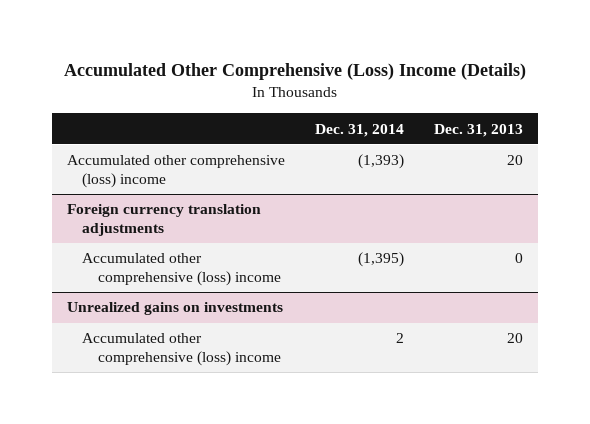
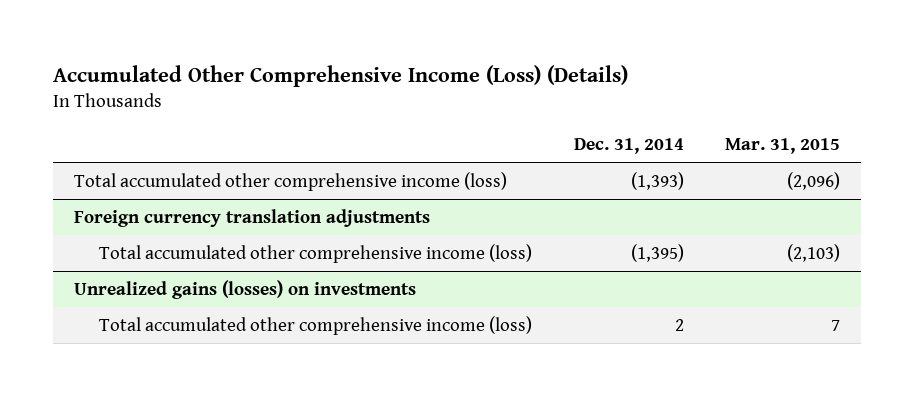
[63,63,526,81] Accumulated Other Comprehensive (Loss) Income (Details) -> [53,64,629,87] Accumulated Other Comprehensive Income (Loss) (Details)
[433,123,523,137] Dec. 31, 2013 -> none
none -> [725,137,841,154] Mar. 31, 2015
[66,155,285,189] Accumulated other comprehensive (loss) income -> [73,172,507,192] Total accumulated other comprehensive income (loss)
[82,253,281,287] Accumulated other comprehensive (loss) income -> [99,244,533,264] Total accumulated other comprehensive income (loss)
[66,302,283,316] Unrealized gains on investments -> [73,280,416,300] Unrealized gains (losses) on investments
[82,333,281,367] Accumulated other comprehensive (loss) income -> [99,316,533,336] Total accumulated other comprehensive income (loss)

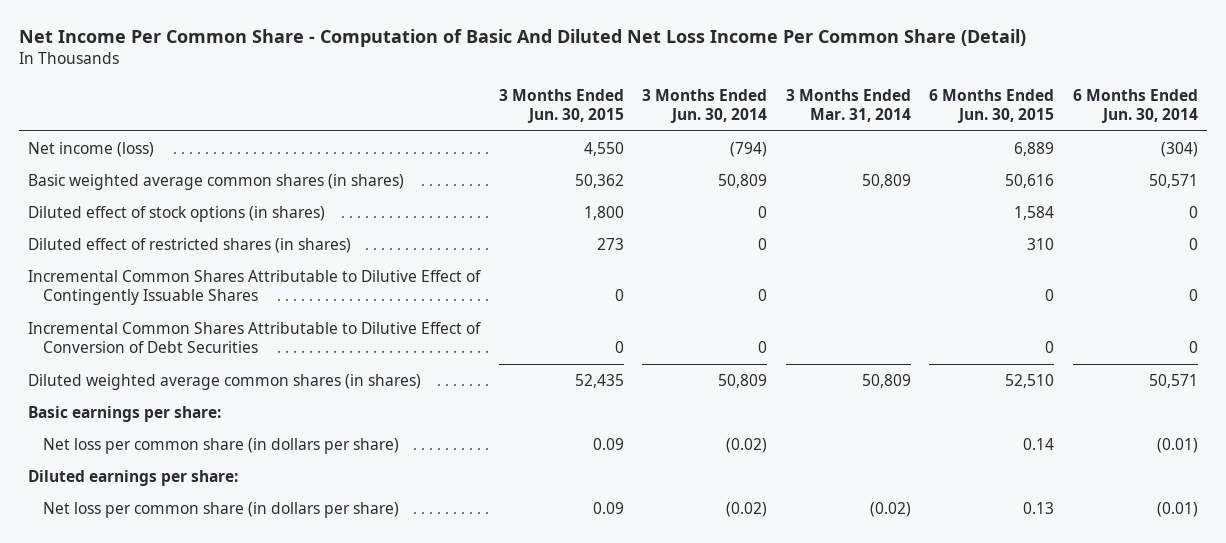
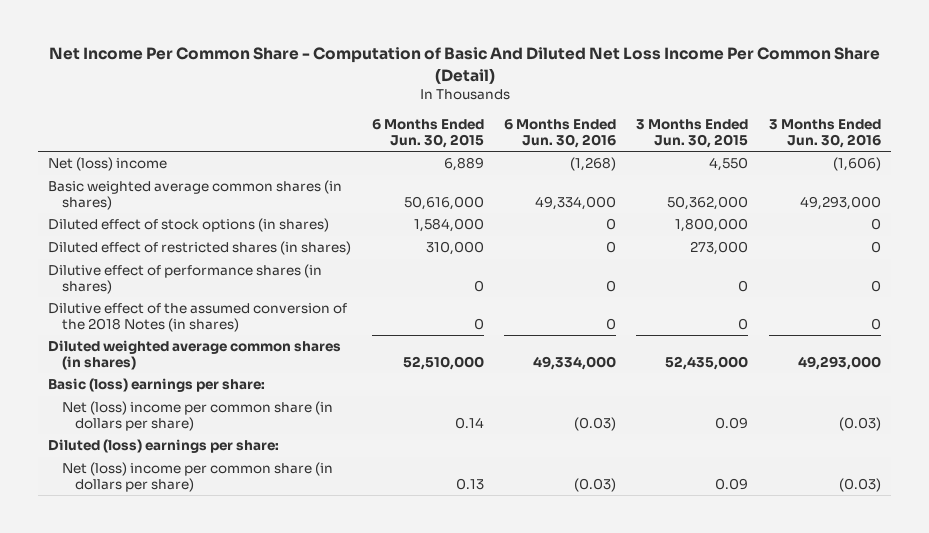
[642,88,768,124] 3 Months Ended Jun. 30, 2014 -> none
[785,88,911,123] 3 Months Ended Mar. 31, 2014 -> none
[1073,88,1199,124] 6 Months Ended Jun. 30, 2014 -> none
none -> [504,118,617,148] 6 Months Ended Jun. 30, 2016
none -> [768,118,881,148] 3 Months Ended Jun. 30, 2016
[27,141,154,157] Net income (loss) -> [48,157,168,172] Net (loss) income
[574,173,624,188] 50,362 -> [667,196,749,211] 50,362,000
[1005,173,1055,188] 50,616 -> [403,196,484,211] 50,616,000
[583,205,624,220] 1,800 -> [675,218,749,233] 1,800,000
[1014,205,1055,220] 1,584 -> [413,218,484,233] 1,584,000
[596,237,624,250] 273 -> [690,241,749,256] 273,000
[1027,237,1055,250] 310 -> [425,241,484,256] 310,000
[27,269,481,306] Incremental Common Shares Attributable to Dilutive Effect of Contingently Issuable Shares -> [48,264,323,295] Dilutive effect of performance shares (in shares)
[27,321,481,354] Incremental Common Shares Attributable to Dilutive Effect of Conversion of Debt Securities -> [48,303,348,333] Dilutive effect of the assumed conversion of the 2018 Notes (in shares)
[574,373,624,388] 52,435 -> [665,356,749,371] 52,435,000
[1005,373,1055,388] 52,510 -> [402,356,484,371] 52,510,000
[27,405,221,422] Basic earnings per share: -> [48,378,266,393] Basic (loss) earnings per share:
[42,437,399,454] Net loss per common share (in dollars per share) -> [61,401,333,432] Net (loss) income per common share (in dollars per share)
[27,469,238,486] Diluted earnings per share: -> [48,439,280,454] Diluted (loss) earnings per share:
[42,501,399,518] Net loss per common share (in dollars per share) -> [61,462,333,493] Net (loss) income per common share (in dollars per share)

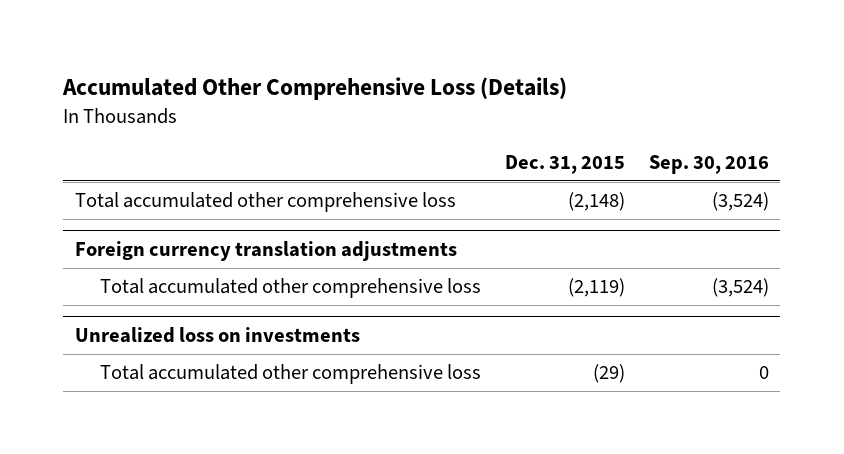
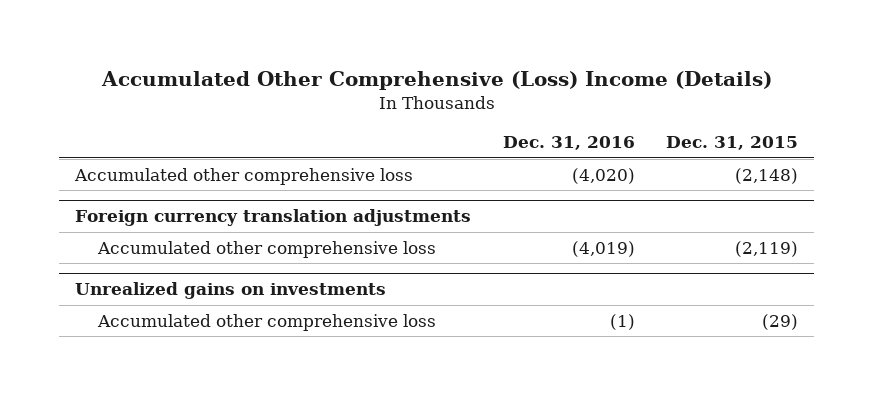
[62,77,568,101] Accumulated Other Comprehensive Loss (Details) -> [100,70,772,90] Accumulated Other Comprehensive (Loss) Income (Details)
[648,154,769,174] Sep. 30, 2016 -> none
none -> [502,136,635,151] Dec. 31, 2016
[75,192,457,213] Total accumulated other comprehensive loss -> [73,167,413,185] Accumulated other comprehensive loss
[99,278,481,299] Total accumulated other comprehensive loss -> [96,240,436,258] Accumulated other comprehensive loss
[75,327,361,344] Unrealized loss on investments -> [74,282,386,300] Unrealized gains on investments
[99,364,481,385] Total accumulated other comprehensive loss -> [96,313,436,331] Accumulated other comprehensive loss

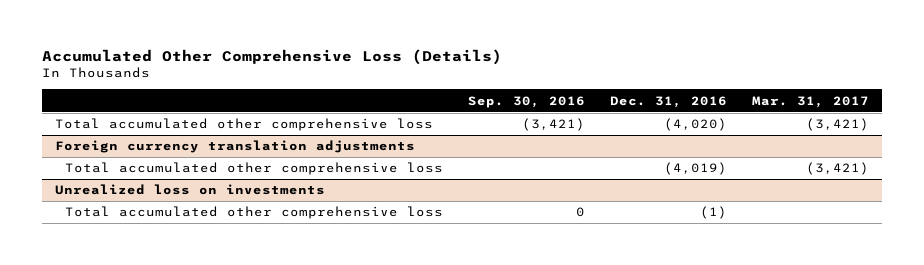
[100,70,772,90] Accumulated Other Comprehensive (Loss) Income (Details) -> [42,48,503,65] Accumulated Other Comprehensive Loss (Details)
[666,136,799,151] Dec. 31, 2015 -> none
none -> [467,95,585,108] Sep. 30, 2016
none -> [752,95,870,108] Mar. 31, 2017
[73,167,413,185] Accumulated other comprehensive loss -> [54,118,433,132] Total accumulated other comprehensive loss
[96,240,436,258] Accumulated other comprehensive loss -> [64,162,443,176] Total accumulated other comprehensive loss
[74,282,386,300] Unrealized gains on investments -> [54,184,325,196] Unrealized loss on investments
[96,313,436,331] Accumulated other comprehensive loss -> [64,206,443,220] Total accumulated other comprehensive loss

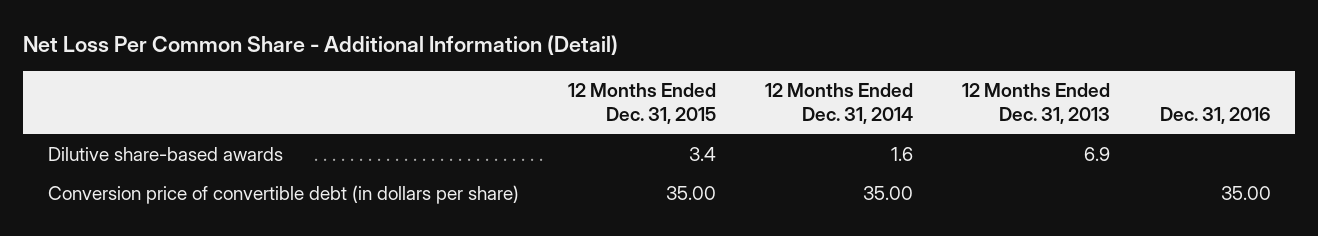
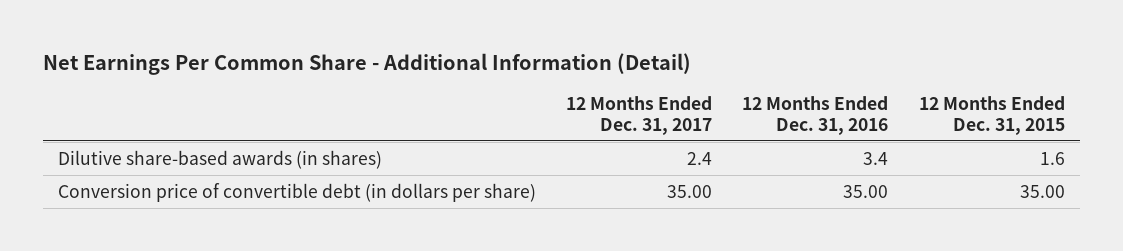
[23,35,619,56] Net Loss Per Common Share - Additional Information (Detail) -> [42,52,691,75] Net Earnings Per Common Share - Additional Information (Detail)
[765,83,914,125] 12 Months Ended Dec. 31, 2014 -> none
[962,83,1111,125] 12 Months Ended Dec. 31, 2013 -> none
[1159,107,1271,125] Dec. 31, 2016 -> none
none -> [566,95,713,135] 12 Months Ended Dec. 31, 2017
none -> [742,95,889,135] 12 Months Ended Dec. 31, 2016
[47,147,283,162] Dilutive share-based awards -> [58,149,383,169] Dilutive share-based awards (in shares)
[688,147,716,162] 3.4 -> [1039,151,1065,165] 1.6

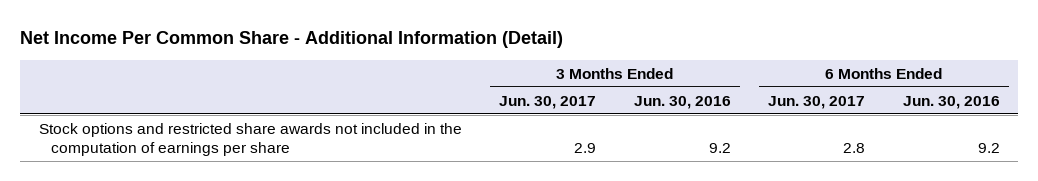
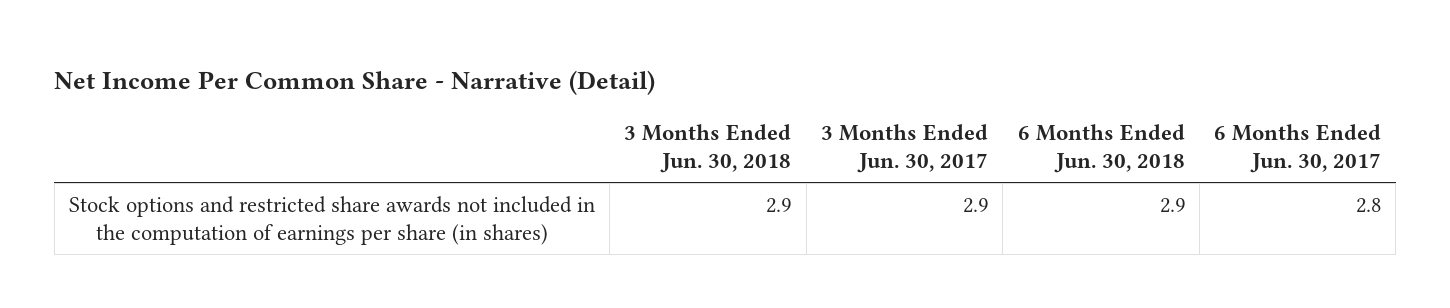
[19,31,563,49] Net Income Per Common Share - Additional Information (Detail) -> [54,69,656,95] Net Income Per Common Share - Narrative (Detail)
[633,95,731,109] Jun. 30, 2016 -> none
[902,95,1000,109] Jun. 30, 2016 -> none
none -> [624,124,792,174] 3 Months Ended Jun. 30, 2018
none -> [1017,124,1185,174] 6 Months Ended Jun. 30, 2018
[38,122,462,157] Stock options and restricted share awards not included in the computation of earnings per share -> [68,195,595,245] Stock options and restricted share awards not included in the computation of earnings per share (in shares)

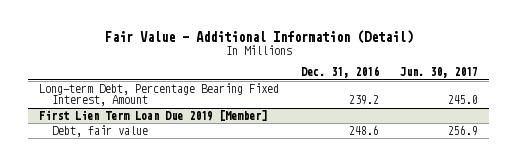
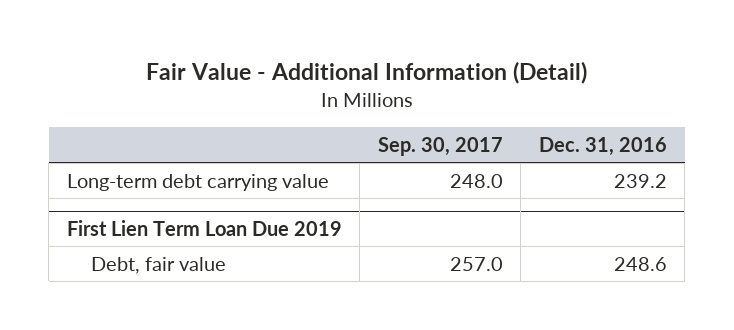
[400,67,479,79] Jun. 30, 2017 -> none
none -> [377,137,503,157] Sep. 30, 2017
[38,83,279,107] Long-term Debt, Percentage Bearing Fixed Interest, Amount -> [66,173,329,191] Long-term debt carrying value
[38,110,267,122] First Lien Term Loan Due 2019 [Member] -> [66,219,342,236] First Lien Term Loan Due 2019

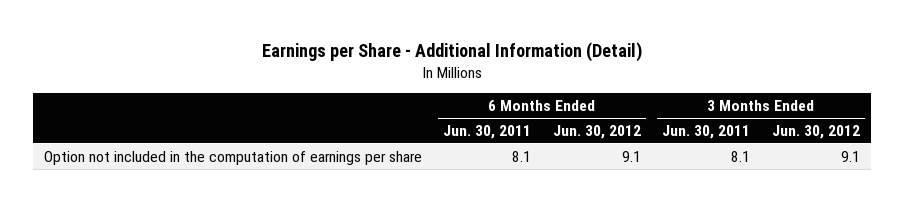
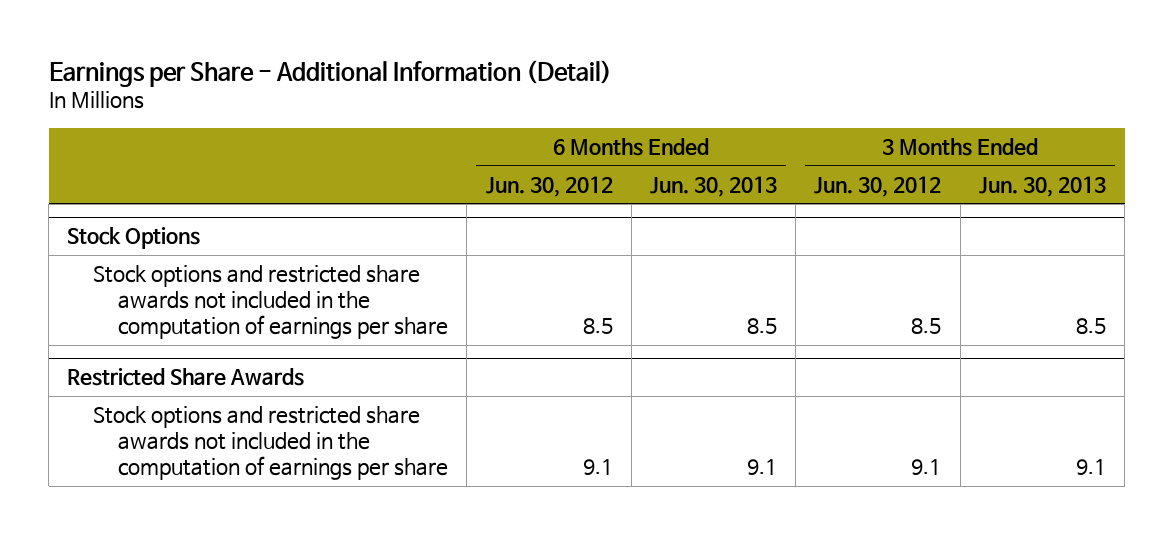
[443,124,532,139] Jun. 30, 2011 -> none
[662,124,751,139] Jun. 30, 2011 -> none
none -> [649,175,777,197] Jun. 30, 2013
none -> [978,175,1106,197] Jun. 30, 2013
none -> [67,227,201,250] Stock Options
[43,150,422,165] Option not included in the computation of earnings per share -> [92,265,449,340] Stock options and restricted share awards not included in the computation of earnings per share
[621,150,641,162] 9.1 -> [582,318,613,335] 8.5
[840,150,860,162] 9.1 -> [911,318,942,335] 8.5
none -> [67,368,305,387] Restricted Share Awards
none -> [92,406,449,481] Stock options and restricted share awards not included in the computation of earnings per share

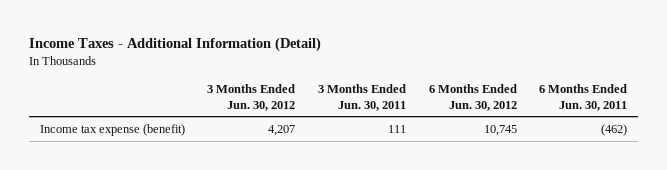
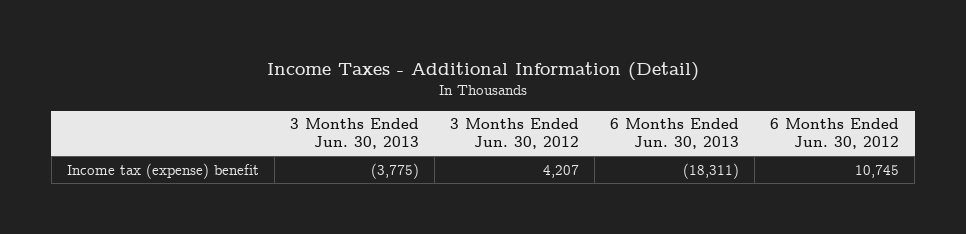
[317,84,406,111] 3 Months Ended Jun. 30, 2011 -> none
[539,84,628,111] 6 Months Ended Jun. 30, 2011 -> none
none -> [289,118,419,150] 3 Months Ended Jun. 30, 2013
none -> [610,118,740,150] 6 Months Ended Jun. 30, 2013
[39,123,185,136] Income tax expense (benefit) -> [66,162,259,179] Income tax (expense) benefit

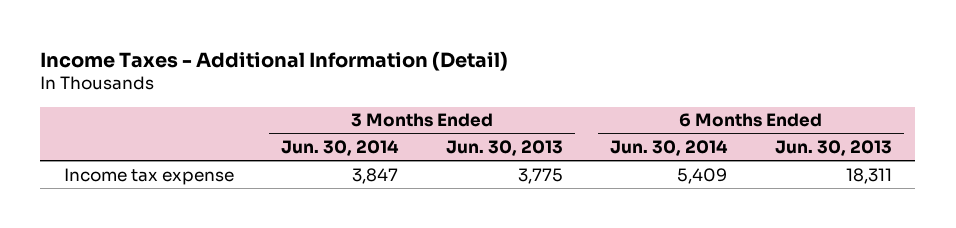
[450,118,580,150] 3 Months Ended Jun. 30, 2012 -> none
[770,118,900,150] 6 Months Ended Jun. 30, 2012 -> none
none -> [281,140,400,157] Jun. 30, 2014
none -> [610,140,729,157] Jun. 30, 2014
[66,162,259,179] Income tax (expense) benefit -> [63,167,234,185] Income tax expense
[370,162,419,179] (3,775) -> [517,167,563,184] 3,775
[683,162,740,179] (18,311) -> [845,167,892,184] 18,311

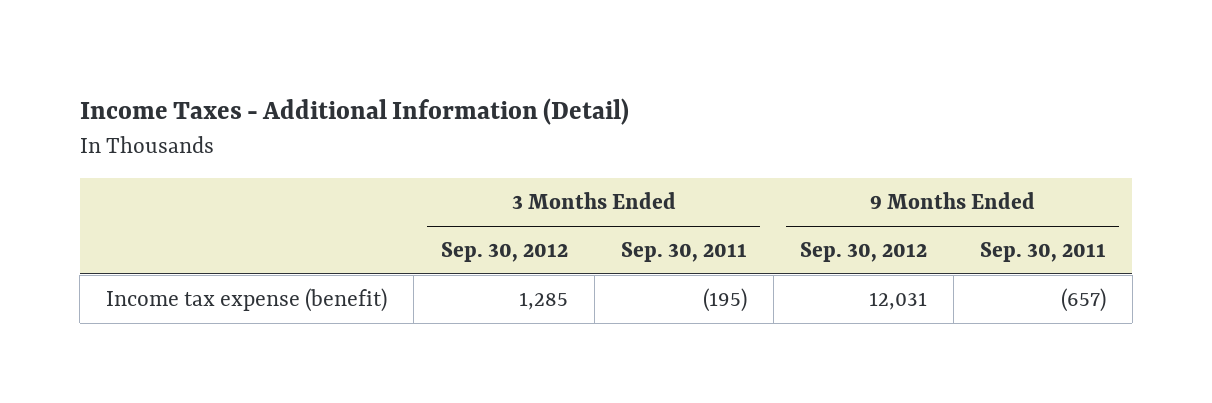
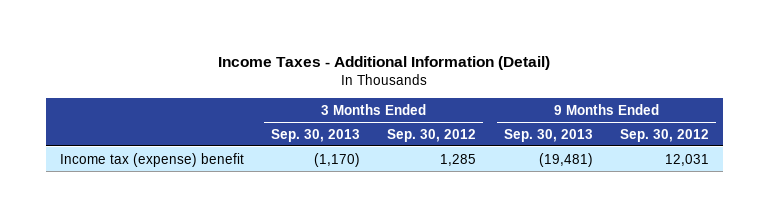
[620,242,747,263] Sep. 30, 2011 -> none
[979,242,1106,263] Sep. 30, 2011 -> none
none -> [271,128,361,142] Sep. 30, 2013
none -> [503,128,593,142] Sep. 30, 2013
[106,288,388,313] Income tax expense (benefit) -> [59,152,244,167] Income tax (expense) benefit

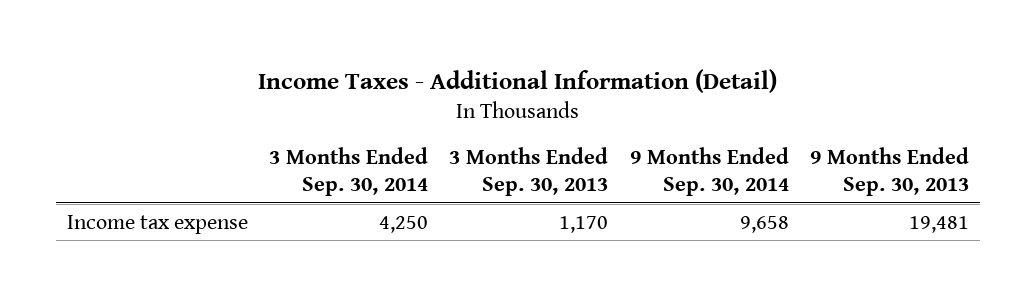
[387,128,477,142] Sep. 30, 2012 -> none
[620,128,710,142] Sep. 30, 2012 -> none
none -> [269,146,429,197] 3 Months Ended Sep. 30, 2014
none -> [629,146,789,197] 9 Months Ended Sep. 30, 2014
[59,152,244,167] Income tax (expense) benefit -> [66,214,248,234] Income tax expense
[314,152,361,167] (1,170) -> [559,215,609,233] 1,170
[538,152,593,167] (19,481) -> [909,215,970,233] 19,481

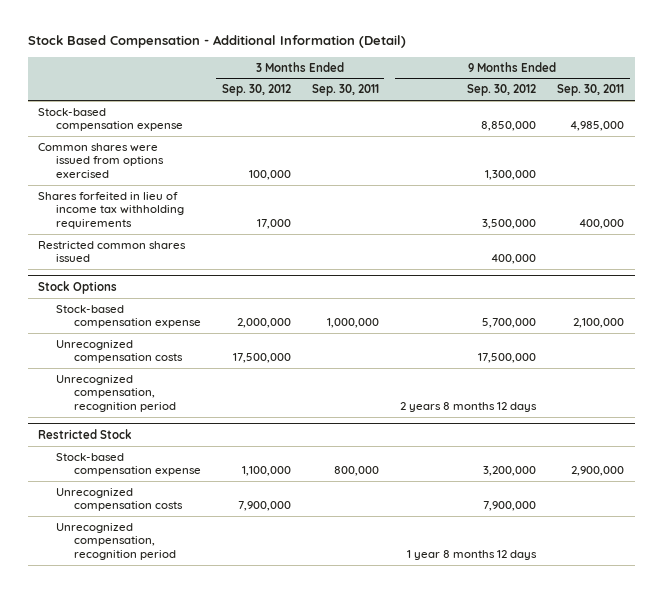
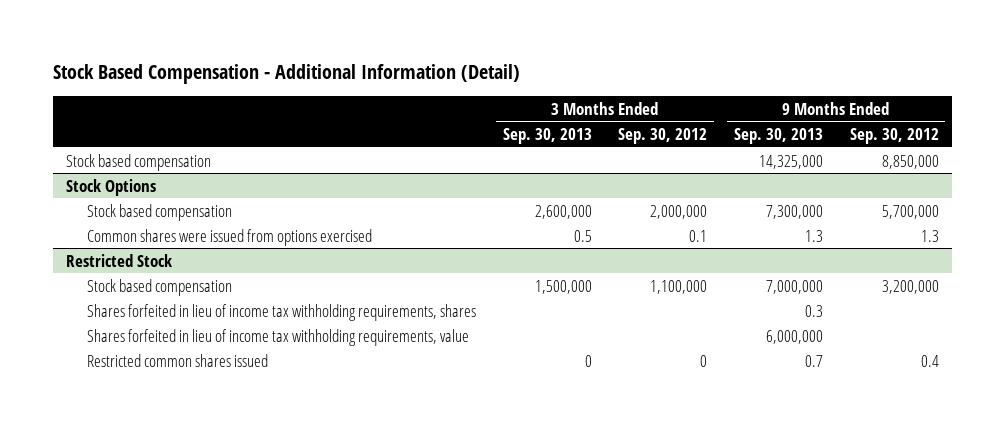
[311,84,379,97] Sep. 30, 2011 -> none
[557,84,625,97] Sep. 30, 2011 -> none
none -> [502,128,592,145] Sep. 30, 2013
none -> [734,128,824,145] Sep. 30, 2013
[38,142,164,178] Common shares were issued from options exercised -> none
[38,191,184,229] Shares forfeited in lieu of income tax withholding requirements -> none
[38,240,187,263] Restricted common shares issued -> none
[38,107,183,132] Stock-based compensation expense -> [66,153,212,171] Stock based compensation
[55,339,183,364] Unrecognized compensation costs -> none
[55,374,176,412] Unrecognized compensation, recognition period -> none
[55,304,201,329] Stock-based compensation expense -> [87,203,233,221] Stock based compensation
none -> [87,228,373,246] Common shares were issued from options exercised
[55,487,183,512] Unrecognized compensation costs -> none
[55,522,176,560] Unrecognized compensation, recognition period -> none
[55,452,201,477] Stock-based compensation expense -> [87,278,233,296] Stock based compensation
none -> [87,303,477,321] Shares forfeited in lieu of income tax withholding requirements, shares
none -> [87,328,470,346] Shares forfeited in lieu of income tax withholding requirements, value
none -> [87,353,269,367] Restricted common shares issued

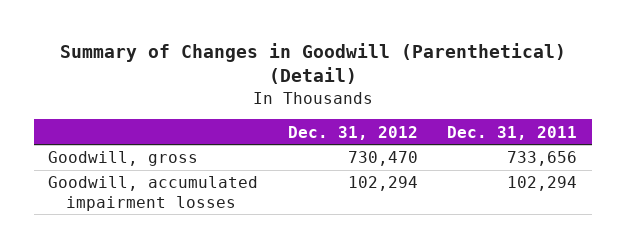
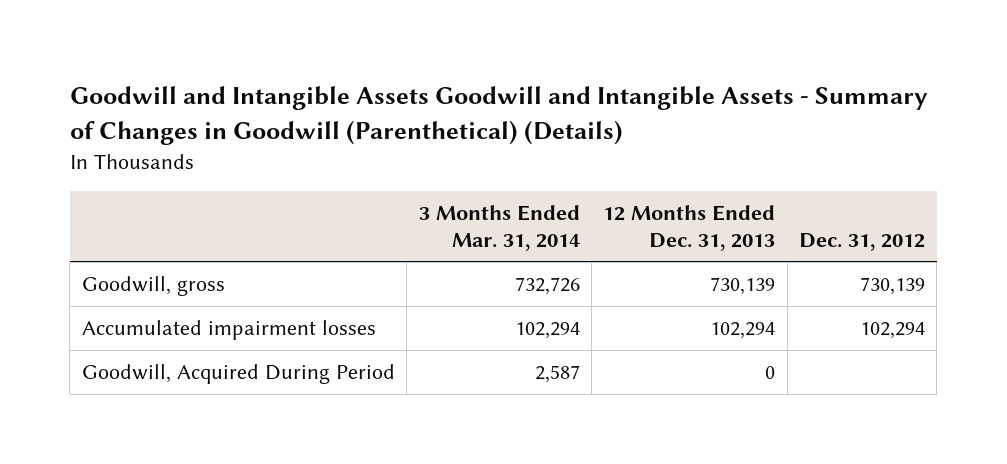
[59,42,566,85] Summary of Changes in Goodwill (Parenthetical) (Detail) -> [69,86,928,145] Goodwill and Intangible Assets Goodwill and Intangible Assets - Summary of Changes in Goodwill (Parenthetical) (Details)
[447,125,578,140] Dec. 31, 2011 -> none
none -> [418,204,580,251] 3 Months Ended Mar. 31, 2014
none -> [603,204,776,251] 12 Months Ended Dec. 31, 2013
[347,151,418,167] 730,470 -> [860,277,926,296] 730,139
[48,176,259,211] Goodwill, accumulated impairment losses -> [81,320,376,341] Accumulated impairment losses
none -> [81,364,395,385] Goodwill, Acquired During Period

